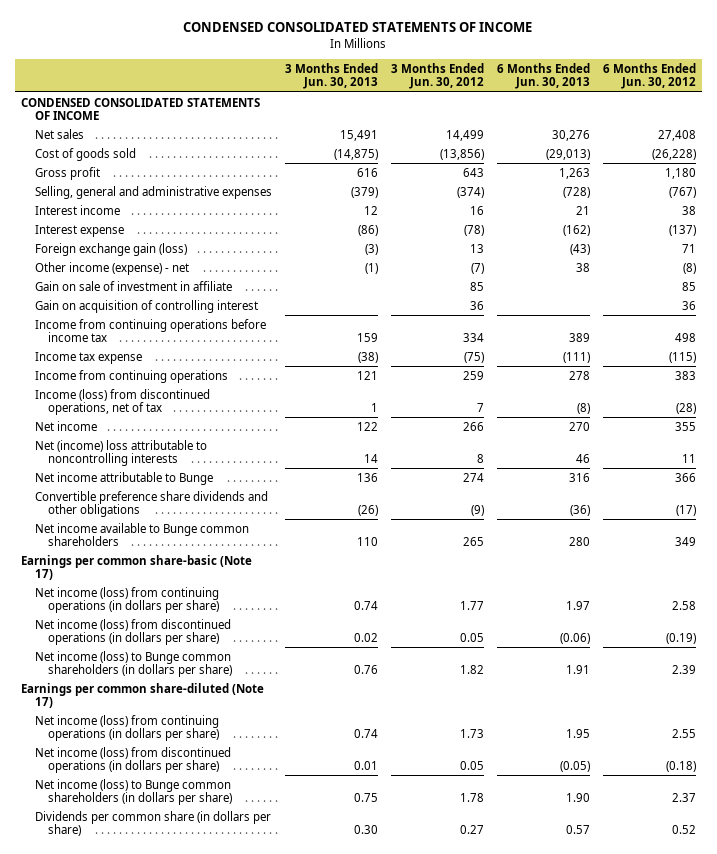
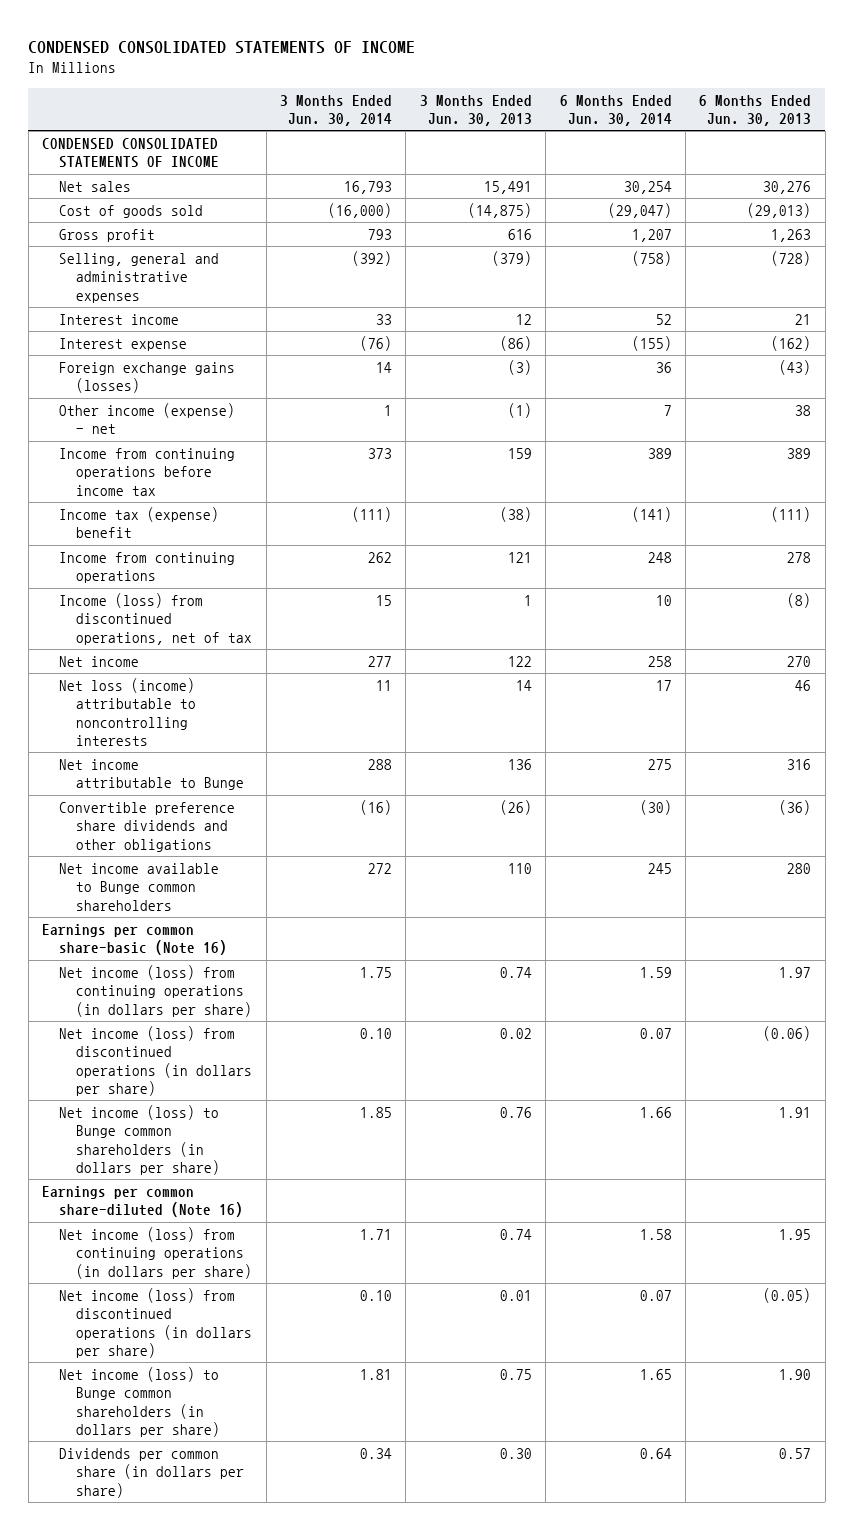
[390,62,484,90] 3 Months Ended Jun. 30, 2012 -> none
[602,62,696,90] 6 Months Ended Jun. 30, 2012 -> none
none -> [280,94,393,127] 3 Months Ended Jun. 30, 2014
none -> [559,94,672,127] 6 Months Ended Jun. 30, 2014
[34,242,187,256] Foreign exchange gain (loss) -> [59,362,236,394] Foreign exchange gains (losses)
[34,280,232,291] Gain on sale of investment in affiliate -> none
[34,299,258,313] Gain on acquisition of controlling interest -> none
[34,351,142,364] Income tax expense -> [59,507,220,539] Income tax (expense) benefit
[34,439,207,467] Net (income) loss attributable to noncontrolling interests -> [59,678,197,746] Net loss (income) attributable to noncontrolling interests
[20,554,252,581] Earnings per common share-basic (Note 17) -> [42,924,228,956] Earnings per common share-basic (Note 16)
[20,682,264,709] Earnings per common share-diluted (Note 17) -> [42,1186,244,1218] Earnings per common share-diluted (Note 16)

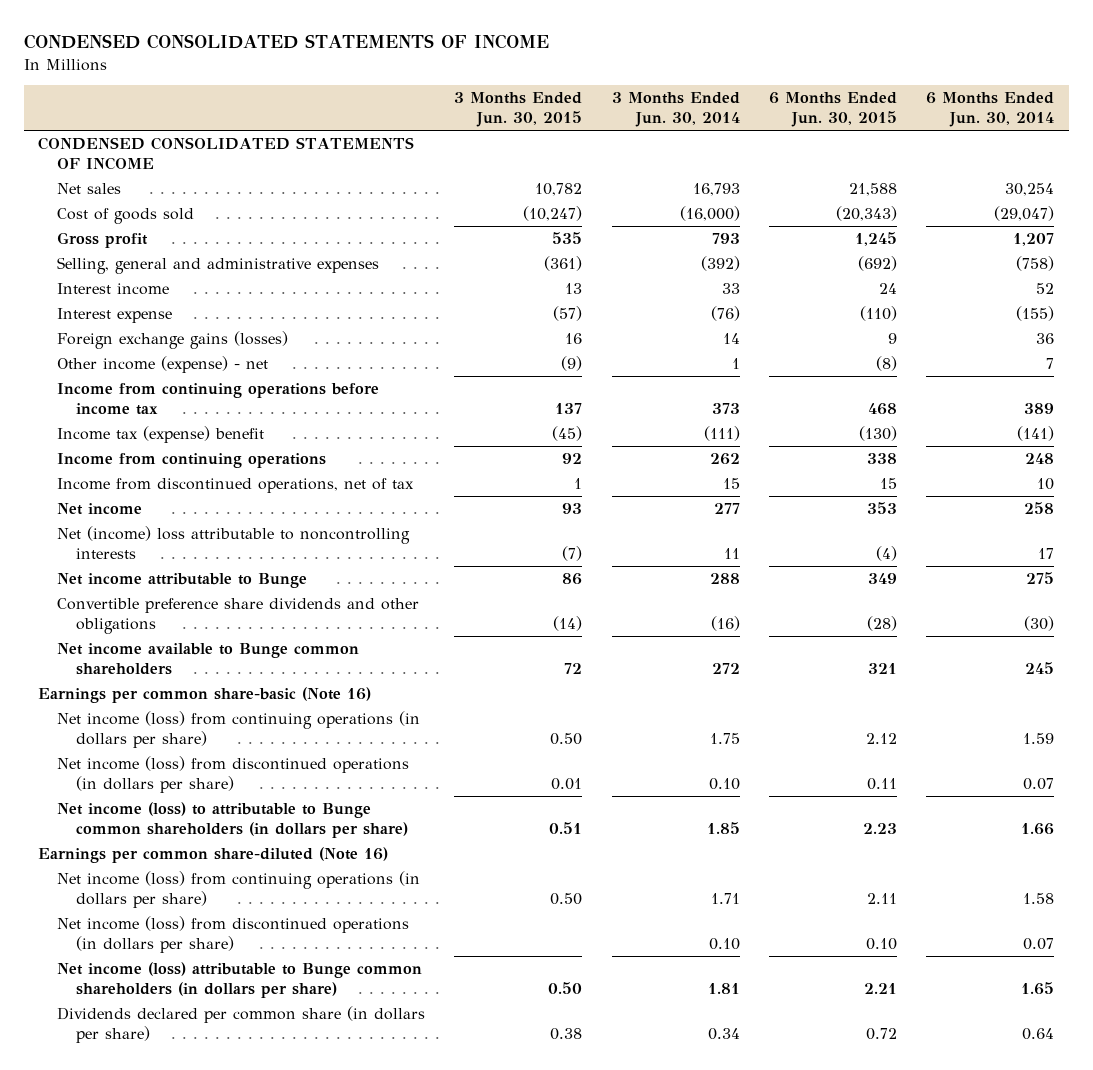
[419,94,532,127] 3 Months Ended Jun. 30, 2013 -> none
[699,94,812,127] 6 Months Ended Jun. 30, 2013 -> none
none -> [454,92,583,128] 3 Months Ended Jun. 30, 2015
none -> [769,92,898,128] 6 Months Ended Jun. 30, 2015
[59,593,253,645] Income (loss) from discontinued operations, net of tax -> [57,478,415,494] Income from discontinued operations, net of tax
[59,678,197,746] Net loss (income) attributable to noncontrolling interests -> [57,526,411,559] Net (income) loss attributable to noncontrolling interests
[59,1105,221,1175] Net income (loss) to Bunge common shareholders (in dollars per share) -> [57,802,408,838] Net income (loss) to attributable to Bunge common shareholders (in dollars per share)
[59,1367,221,1437] Net income (loss) to Bunge common shareholders (in dollars per share) -> [57,962,423,998] Net income (loss) attributable to Bunge common shareholders (in dollars per share)
[59,1448,245,1498] Dividends per common share (in dollars per share) -> [57,1006,426,1043] Dividends declared per common share (in dollars per share)

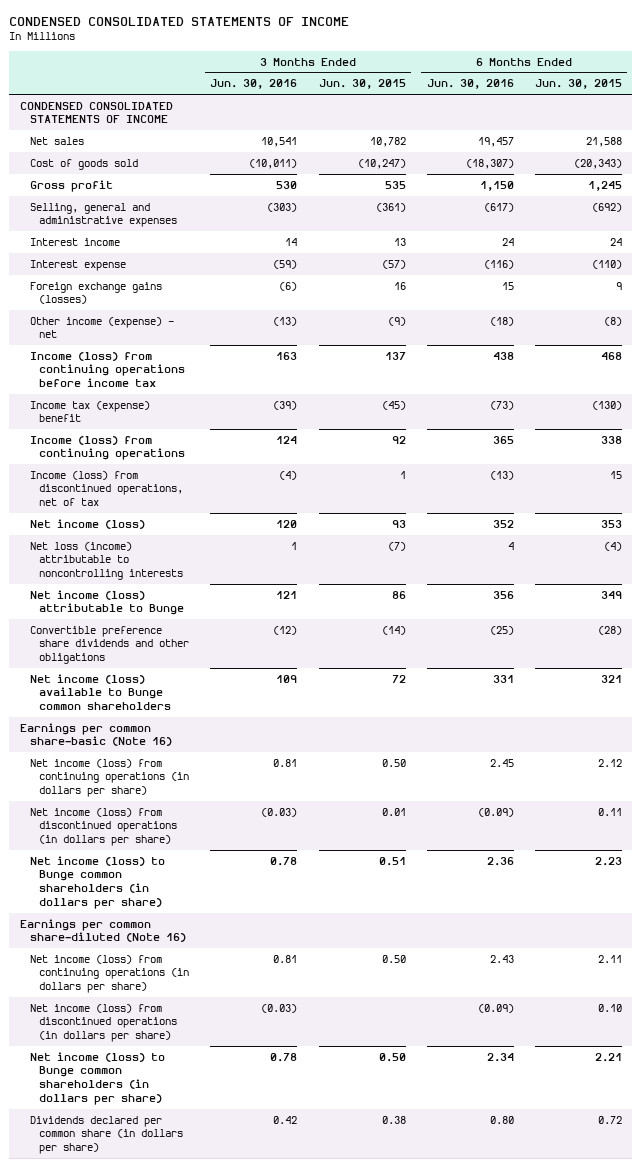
[611,92,740,128] 3 Months Ended Jun. 30, 2014 -> none
[926,92,1055,128] 6 Months Ended Jun. 30, 2014 -> none
none -> [210,79,298,90] Jun. 30, 2016
none -> [426,79,514,90] Jun. 30, 2016
[57,383,380,415] Income from continuing operations before income tax -> [29,351,186,388] Income (loss) from continuing operations before income tax
[57,453,327,469] Income from continuing operations -> [29,435,186,461] Income (loss) from continuing operations
[57,478,415,494] Income from discontinued operations, net of tax -> [29,470,184,507] Income (loss) from discontinued operations, net of tax
[57,503,143,516] Net income -> [29,518,145,529] Net income (loss)
[57,526,411,559] Net (income) loss attributable to noncontrolling interests -> [29,541,184,581] Net loss (income) attributable to noncontrolling interests
[57,573,308,589] Net income attributable to Bunge -> [29,589,185,616] Net income (loss) attributable to Bunge
[57,643,360,675] Net income available to Bunge common shareholders -> [29,673,172,711] Net income (loss) available to Bunge common shareholders
[57,802,408,838] Net income (loss) to attributable to Bunge common shareholders (in dollars per share) -> [29,855,165,909] Net income (loss) to Bunge common shareholders (in dollars per share)
[57,962,423,998] Net income (loss) attributable to Bunge common shareholders (in dollars per share) -> [29,1051,165,1105] Net income (loss) to Bunge common shareholders (in dollars per share)

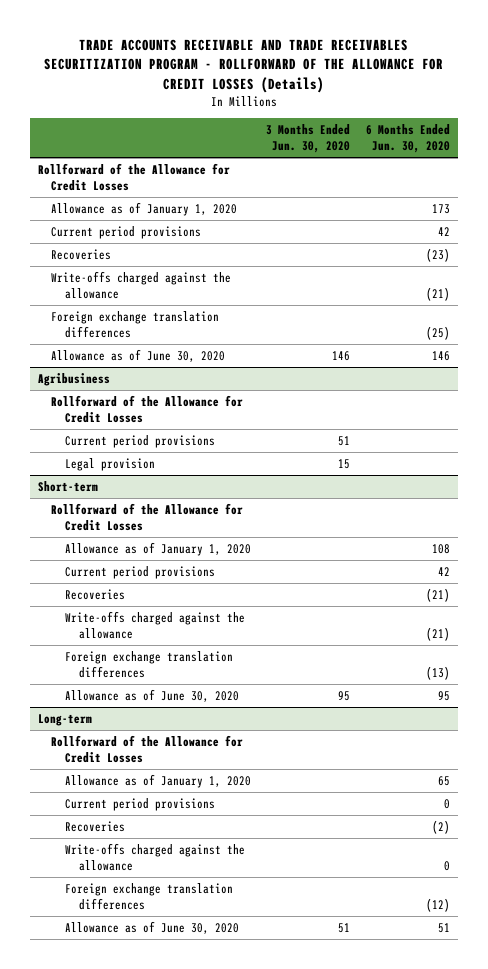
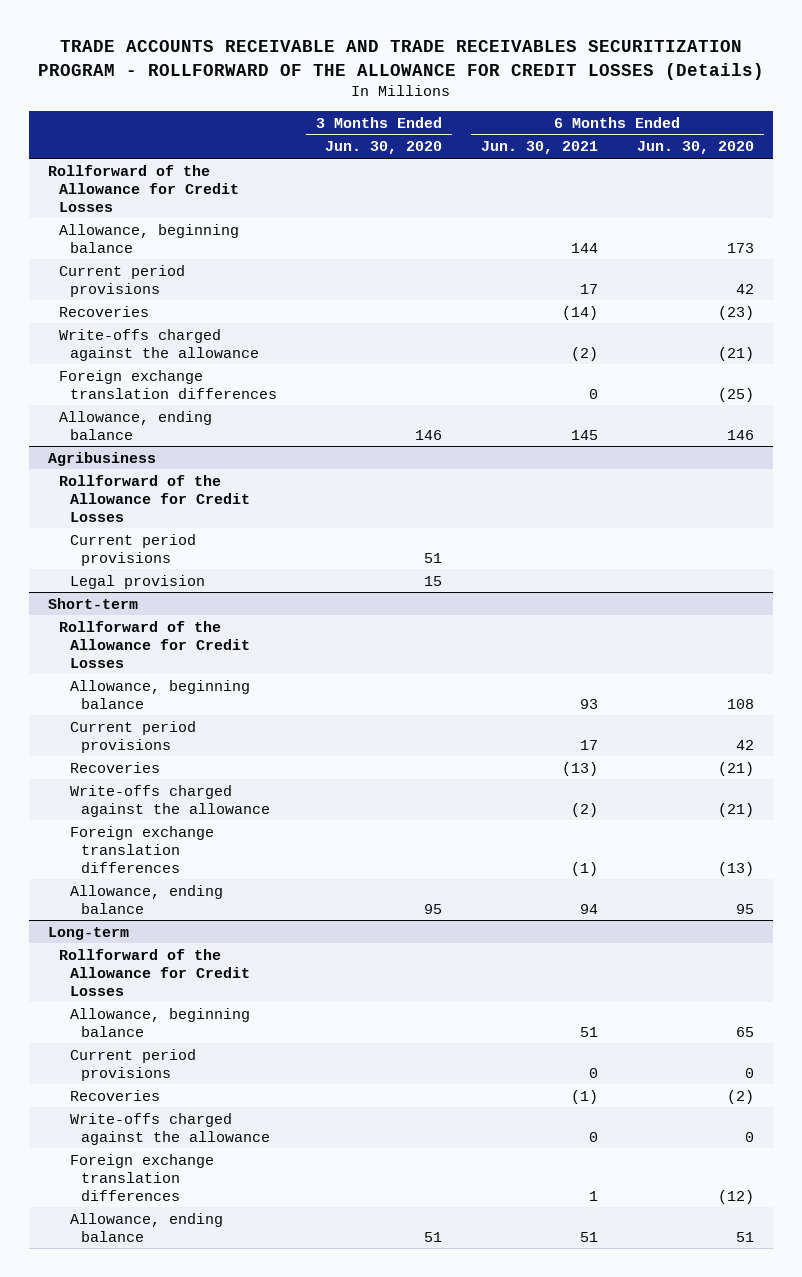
none -> [480,141,598,155] Jun. 30, 2021
[51,201,238,216] Allowance as of January 1, 2020 -> [58,223,239,253] Allowance, beginning balance
[51,348,226,362] Allowance as of June 30, 2020 -> [58,410,212,440] Allowance, ending balance
[65,541,252,556] Allowance as of January 1, 2020 -> [69,679,250,709] Allowance, beginning balance
[65,688,240,702] Allowance as of June 30, 2020 -> [69,884,223,914] Allowance, ending balance
[65,773,252,788] Allowance as of January 1, 2020 -> [69,1007,250,1037] Allowance, beginning balance
[65,920,240,934] Allowance as of June 30, 2020 -> [69,1212,223,1242] Allowance, ending balance

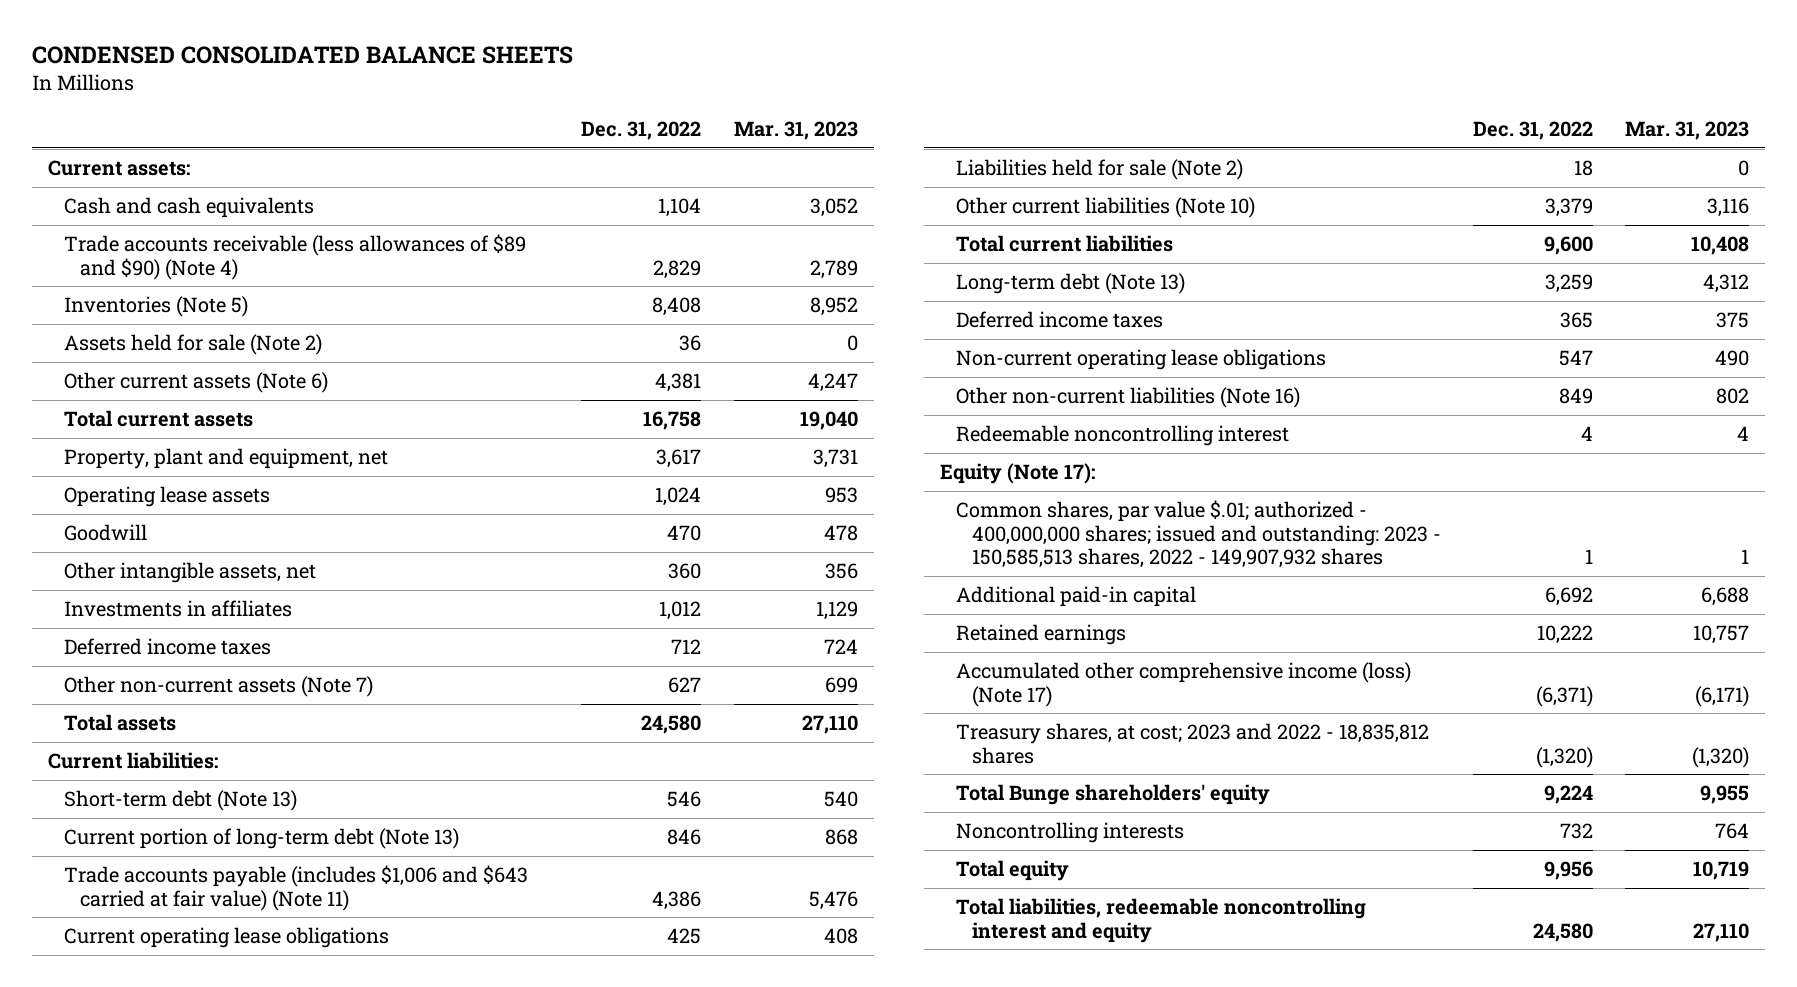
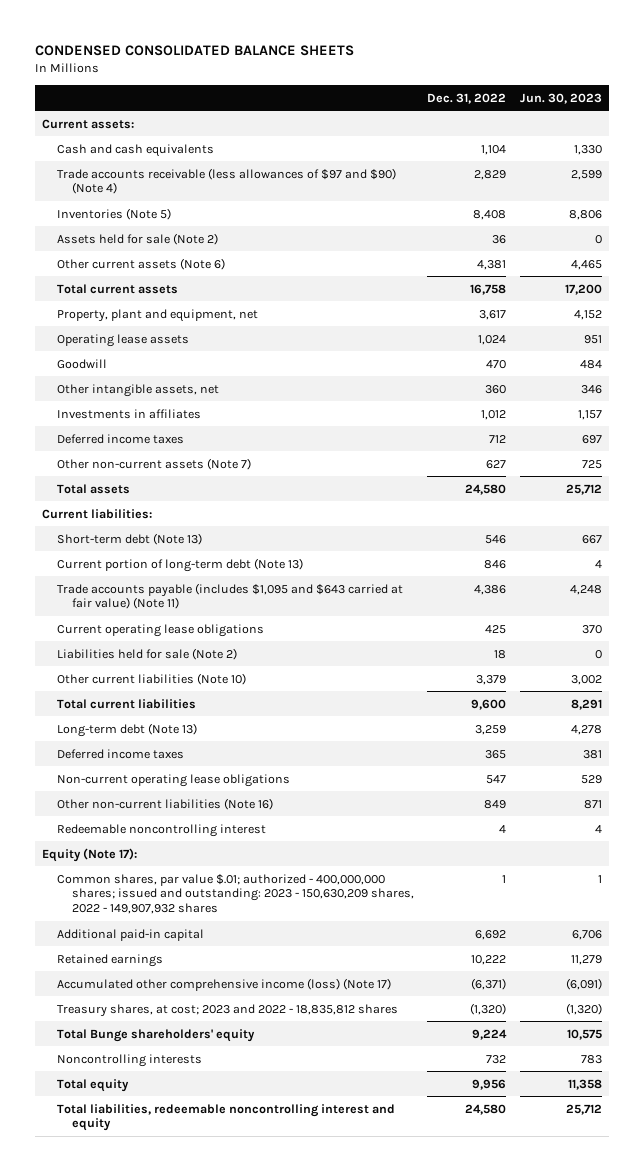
[733,121,858,141] Mar. 31, 2023 -> none
none -> [519,92,602,104] Jun. 30, 2023
[64,234,527,280] Trade accounts receivable (less allowances of $89 and $90) (Note 4) -> [56,167,396,195] Trade accounts receivable (less allowances of $97 and $90) (Note 4)
[64,865,529,911] Trade accounts payable (includes $1,006 and $643 carried at fair value) (Note 11) -> [56,582,403,610] Trade accounts payable (includes $1,095 and $643 carried at fair value) (Note 11)
[955,500,1441,569] Common shares, par value $.01; authorized - 400,000,000 shares; issued and outstanding: 2023 - 150,585,513 shares, 2022 - 149,907,932 shares -> [56,873,414,915] Common shares, par value $.01; authorized - 400,000,000 shares; issued and outstanding: 2023 - 150,630,209 shares, 2022 - 149,907,932 shares

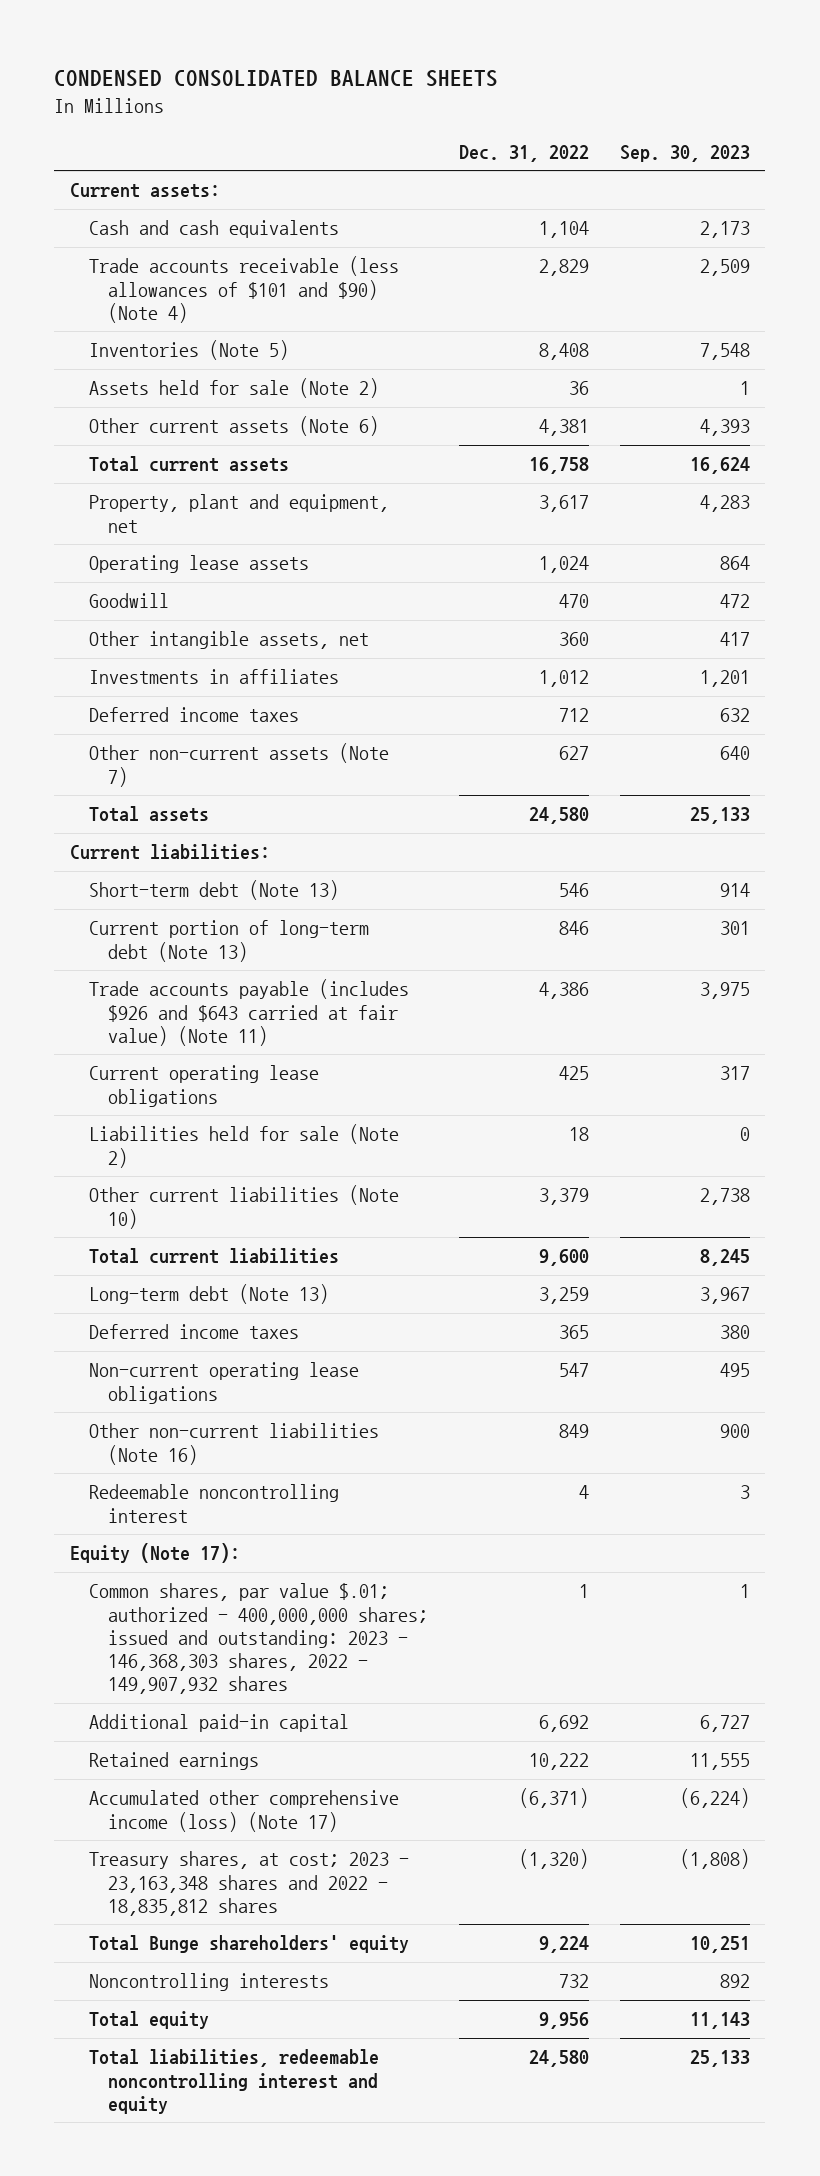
[519,92,602,104] Jun. 30, 2023 -> none
none -> [619,144,750,162] Sep. 30, 2023
[56,167,396,195] Trade accounts receivable (less allowances of $97 and $90) (Note 4) -> [88,256,399,323] Trade accounts receivable (less allowances of $101 and $90) (Note 4)
[56,582,403,610] Trade accounts payable (includes $1,095 and $643 carried at fair value) (Note 11) -> [88,979,409,1046] Trade accounts payable (includes $926 and $643 carried at fair value) (Note 11)
[56,873,414,915] Common shares, par value $.01; authorized - 400,000,000 shares; issued and outstanding: 2023 - 150,630,209 shares, 2022 - 149,907,932 shares -> [88,1583,429,1695] Common shares, par value $.01; authorized - 400,000,000 shares; issued and outstanding: 2023 - 146,368,303 shares, 2022 - 149,907,932 shares
[56,1003,398,1017] Treasury shares, at cost; 2023 and 2022 - 18,835,812 shares -> [88,1851,409,1916] Treasury shares, at cost; 2023 - 23,163,348 shares and 2022 - 18,835,812 shares

